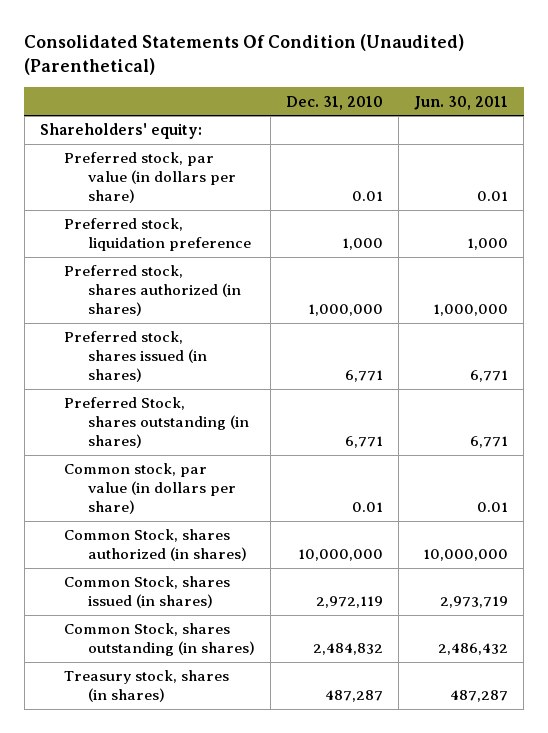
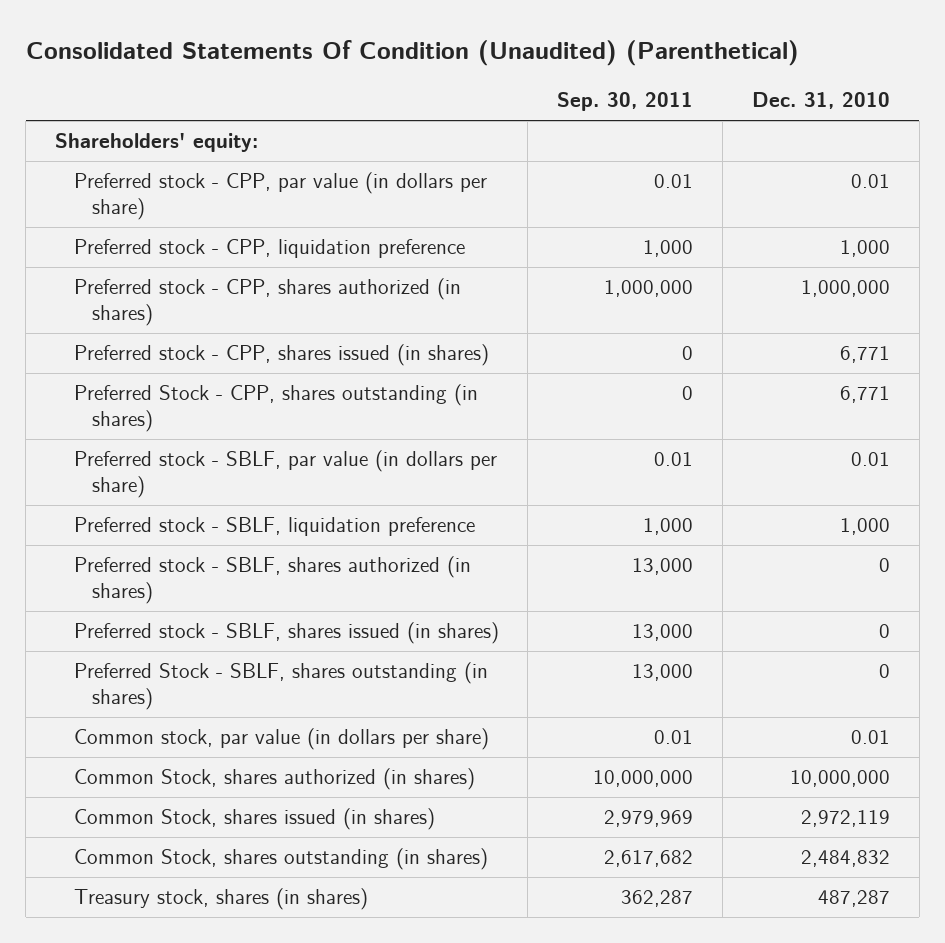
[414,95,509,110] Jun. 30, 2011 -> none
none -> [557,92,694,112] Sep. 30, 2011
[63,152,236,204] Preferred stock, par value (in dollars per share) -> [73,172,487,221] Preferred stock - CPP, par value (in dollars per share)
[63,218,251,252] Preferred stock, liquidation preference -> [73,239,465,259] Preferred stock - CPP, liquidation preference
[63,265,241,317] Preferred stock, shares authorized (in shares) -> [73,278,461,327] Preferred stock - CPP, shares authorized (in shares)
[63,331,207,383] Preferred stock, shares issued (in shares) -> [73,344,489,367] Preferred stock - CPP, shares issued (in shares)
[63,397,249,449] Preferred Stock, shares outstanding (in shares) -> [73,384,478,433] Preferred Stock - CPP, shares outstanding (in shares)
none -> [73,450,497,499] Preferred stock - SBLF, par value (in dollars per share)
none -> [73,517,475,537] Preferred stock - SBLF, liquidation preference
none -> [73,556,471,605] Preferred stock - SBLF, shares authorized (in shares)
none -> [73,622,499,645] Preferred stock - SBLF, shares issued (in shares)
none -> [73,662,488,711] Preferred Stock - SBLF, shares outstanding (in shares)

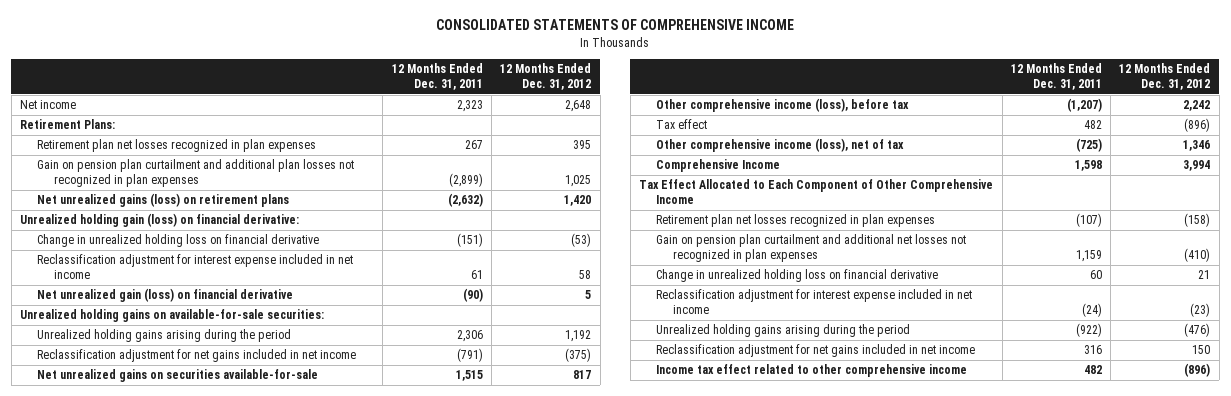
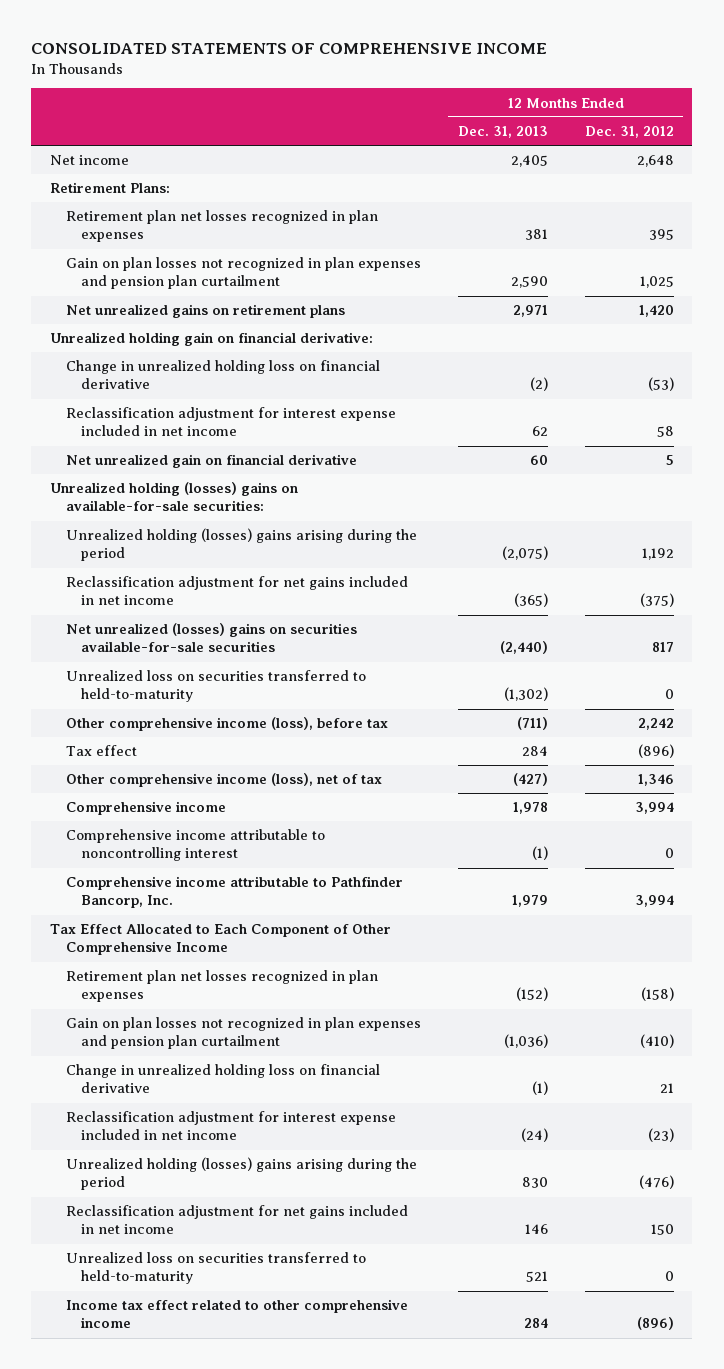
[391,63,483,91] 12 Months Ended Dec. 31, 2011 -> none
none -> [457,126,548,139] Dec. 31, 2013
[36,159,354,188] Gain on pension plan curtailment and additional plan losses not recognized in plan expenses -> [65,257,421,290] Gain on plan losses not recognized in plan expenses and pension plan curtailment
[36,193,289,208] Net unrealized gains (loss) on retirement plans -> [65,304,345,319] Net unrealized gains on retirement plans
[20,213,300,228] Unrealized holding gain (loss) on financial derivative: -> [49,332,373,347] Unrealized holding gain on financial derivative:
[36,288,293,303] Net unrealized gain (loss) on financial derivative -> [65,454,357,469] Net unrealized gain on financial derivative
[20,309,325,323] Unrealized holding gains on available-for-sale securities: -> [49,482,298,512] Unrealized holding (losses) gains on available-for-sale securities:
[36,329,291,343] Unrealized holding gains arising during the period -> [65,528,417,562] Unrealized holding (losses) gains arising during the period
[36,369,318,383] Net unrealized gains on securities available-for-sale -> [65,623,357,653] Net unrealized (losses) gains on securities available-for-sale securities
none -> [65,670,366,703] Unrealized loss on securities transferred to held-to-maturity
none -> [65,801,226,816] Comprehensive income
none -> [65,829,325,862] Comprehensive income attributable to noncontrolling interest
[655,159,780,173] Comprehensive Income -> [65,876,403,909] Comprehensive income attributable to Pathfinder Bancorp, Inc.
[655,234,966,263] Gain on pension plan curtailment and additional net losses not recognized in plan expenses -> [65,1017,421,1050] Gain on plan losses not recognized in plan expenses and pension plan curtailment
[655,324,910,338] Unrealized holding gains arising during the period -> [65,1157,417,1191] Unrealized holding (losses) gains arising during the period
none -> [65,1252,366,1285] Unrealized loss on securities transferred to held-to-maturity

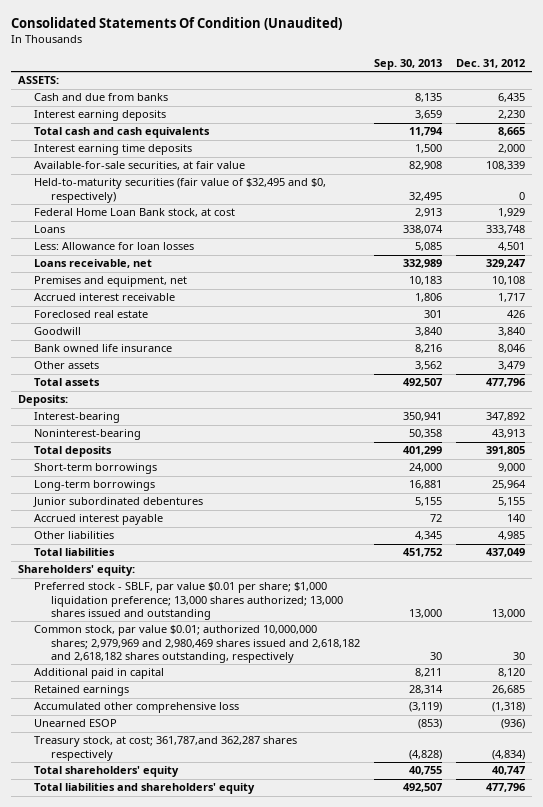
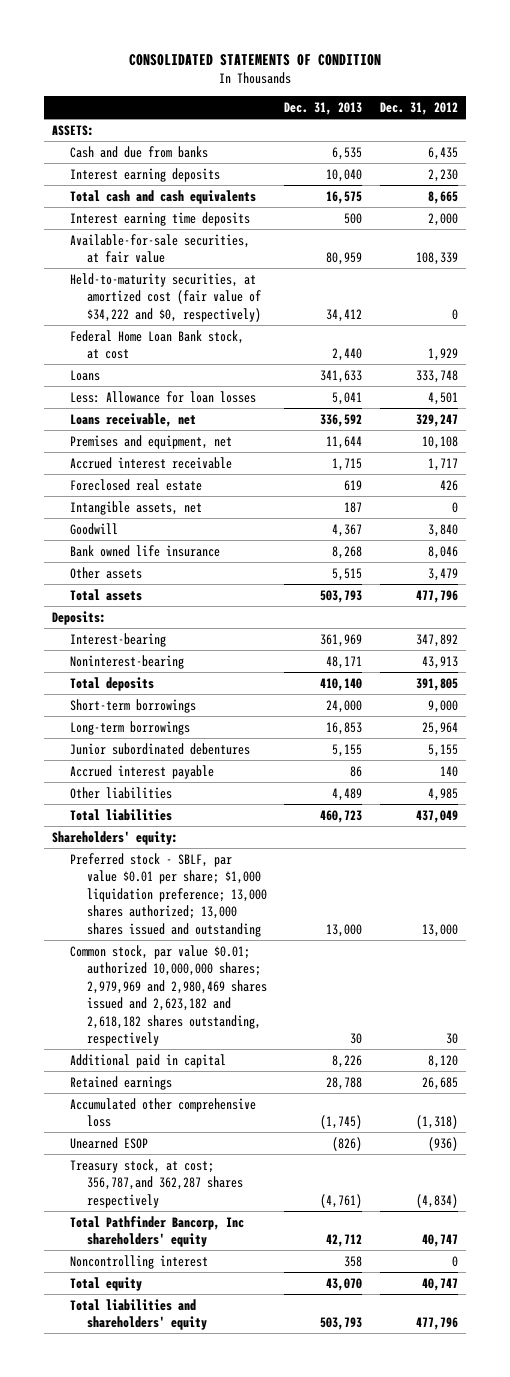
[10,17,342,31] Consolidated Statements Of Condition (Unaudited) -> [128,53,381,66] CONSOLIDATED STATEMENTS OF CONDITION
[374,59,443,71] Sep. 30, 2013 -> none
none -> [284,102,363,116] Dec. 31, 2013
[34,178,327,203] Held-to-maturity securities (fair value of $32,495 and $0, respectively) -> [69,272,262,322] Held-to-maturity securities, at amortized cost (fair value of $34,222 and $0, respectively)
none -> [69,500,202,515] Intangible assets, net
[34,625,360,663] Common stock, par value $0.01; authorized 10,000,000 shares; 2,979,969 and 2,980,469 shares issued and 2,618,182 and 2,618,182 shares outstanding, respectively -> [69,944,268,1047] Common stock, par value $0.01; authorized 10,000,000 shares; 2,979,969 and 2,980,469 shares issued and 2,623,182 and 2,618,182 shares outstanding, respectively
[34,736,298,761] Treasury stock, at cost; 361,787,and 362,287 shares respectively -> [69,1158,244,1208] Treasury stock, at cost; 356,787,and 362,287 shares respectively
none -> [69,1215,244,1248] Total Pathfinder Bancorp, Inc shareholders' equity
none -> [69,1254,208,1269] Noncontrolling interest
[34,766,180,778] Total shareholders' equity -> [69,1276,142,1291] Total equity

